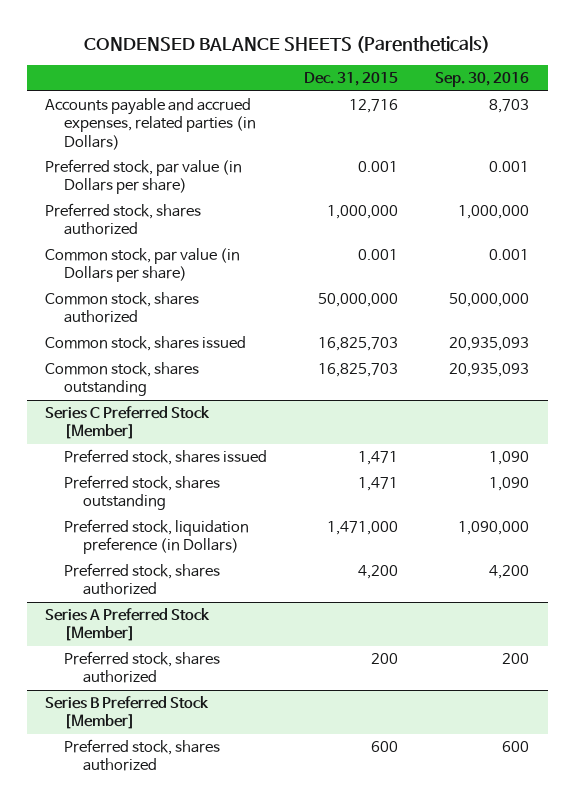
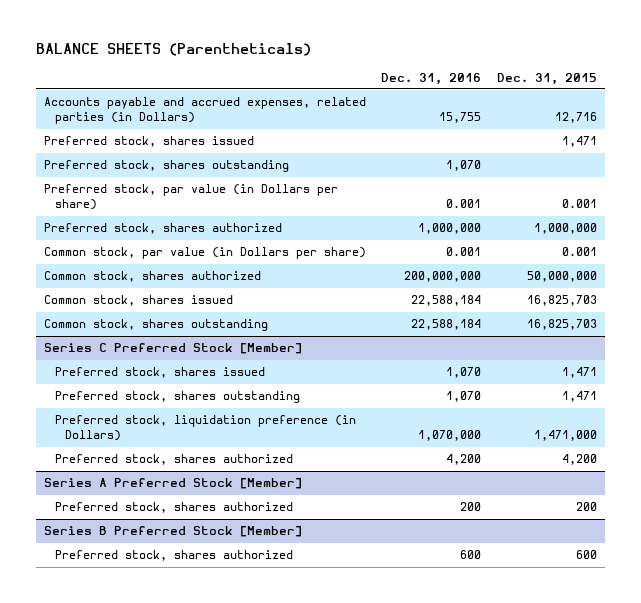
[84,35,491,53] CONDENSED BALANCE SHEETS (Parentheticals) -> [35,42,311,56] BALANCE SHEETS (Parentheticals)
[435,72,530,88] Sep. 30, 2016 -> none
none -> [381,72,482,85] Dec. 31, 2016
none -> [43,136,254,148] Preferred stock, shares issued
none -> [43,160,289,173] Preferred stock, shares outstanding

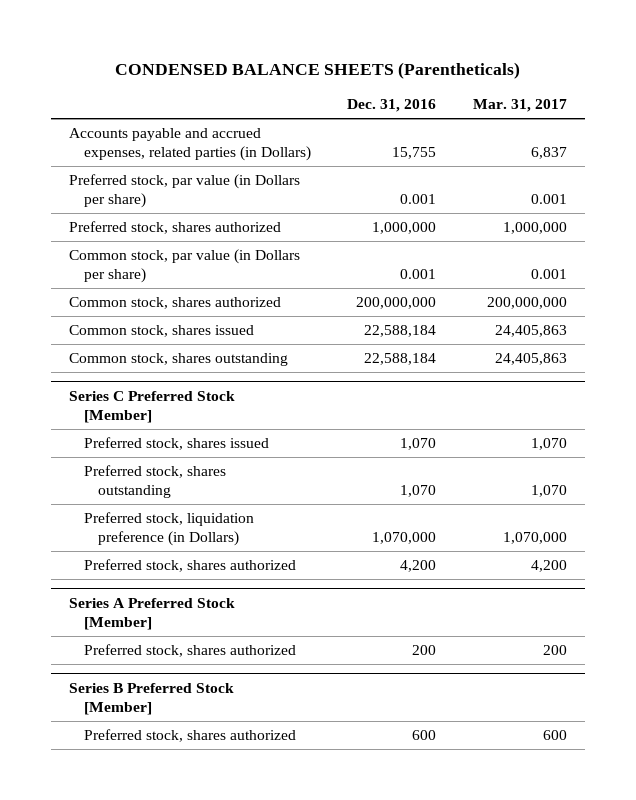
[35,42,311,56] BALANCE SHEETS (Parentheticals) -> [115,61,521,79] CONDENSED BALANCE SHEETS (Parentheticals)
[497,72,598,85] Dec. 31, 2015 -> none
none -> [473,99,568,113] Mar. 31, 2017
[43,136,254,148] Preferred stock, shares issued -> none
[43,160,289,173] Preferred stock, shares outstanding -> none

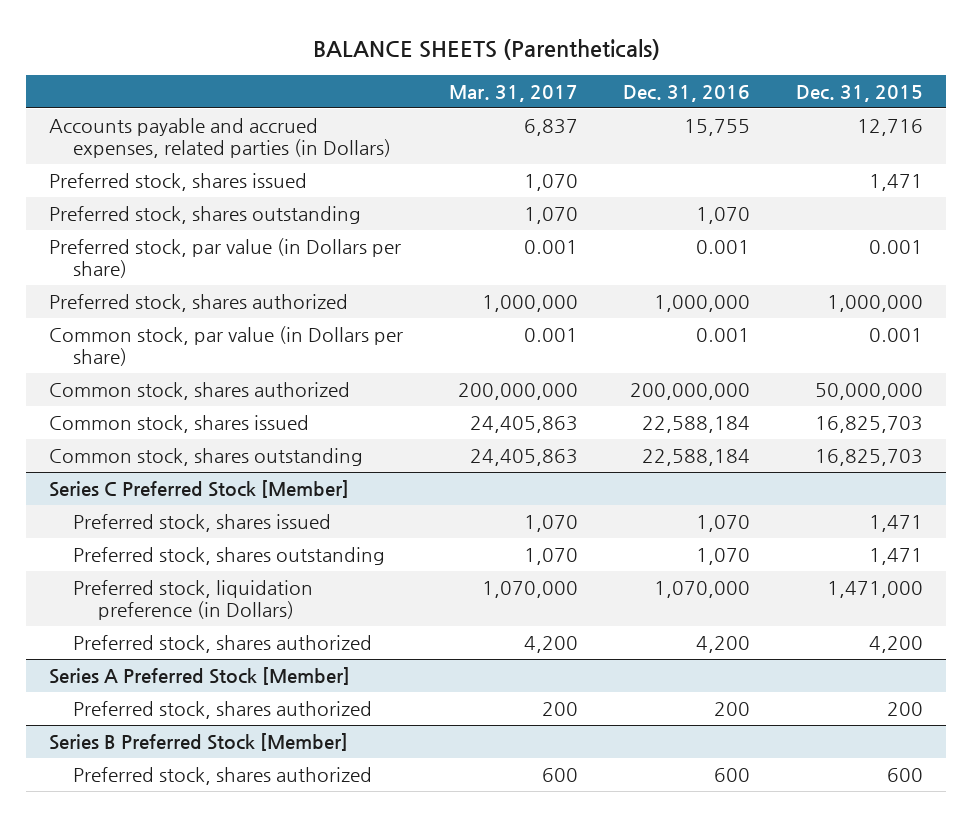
[115,61,521,79] CONDENSED BALANCE SHEETS (Parentheticals) -> [313,38,661,60] BALANCE SHEETS (Parentheticals)
none -> [796,85,924,103] Dec. 31, 2015
none -> [48,173,307,192] Preferred stock, shares issued
none -> [48,206,361,225] Preferred stock, shares outstanding

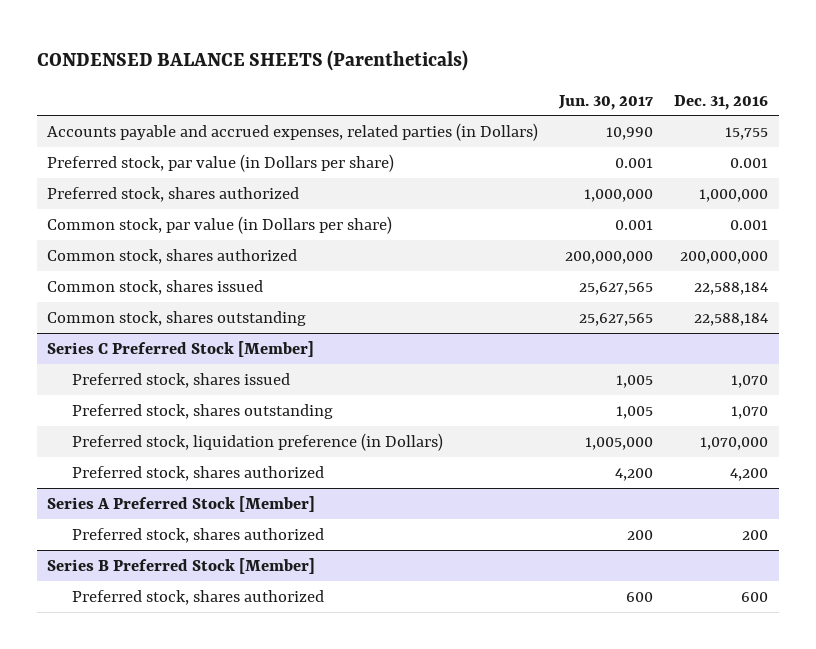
[313,38,661,60] BALANCE SHEETS (Parentheticals) -> [36,50,468,72] CONDENSED BALANCE SHEETS (Parentheticals)
[448,85,578,103] Mar. 31, 2017 -> none
[796,85,924,103] Dec. 31, 2015 -> none
none -> [558,94,654,110] Jun. 30, 2017
[48,173,307,192] Preferred stock, shares issued -> none
[48,206,361,225] Preferred stock, shares outstanding -> none

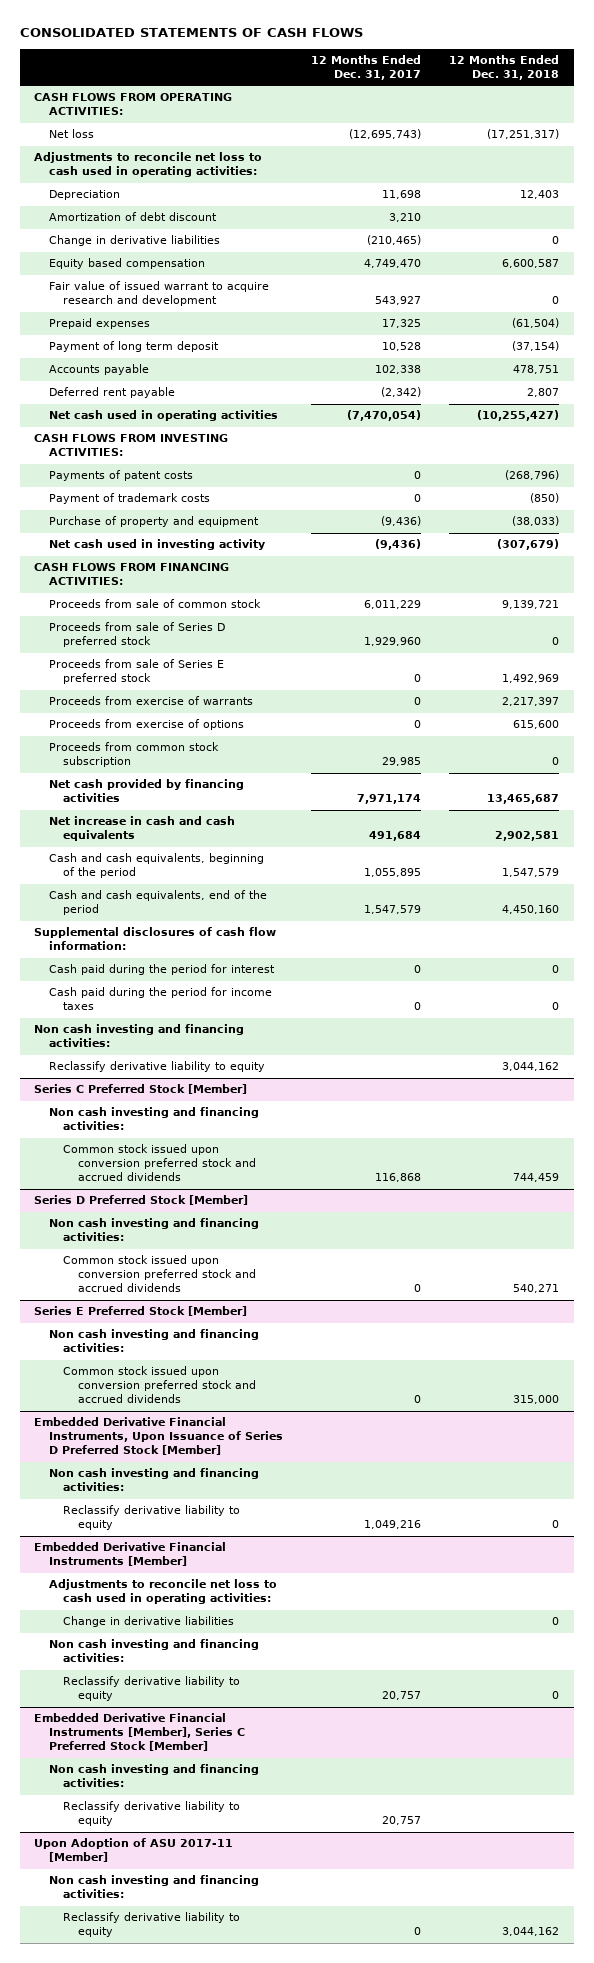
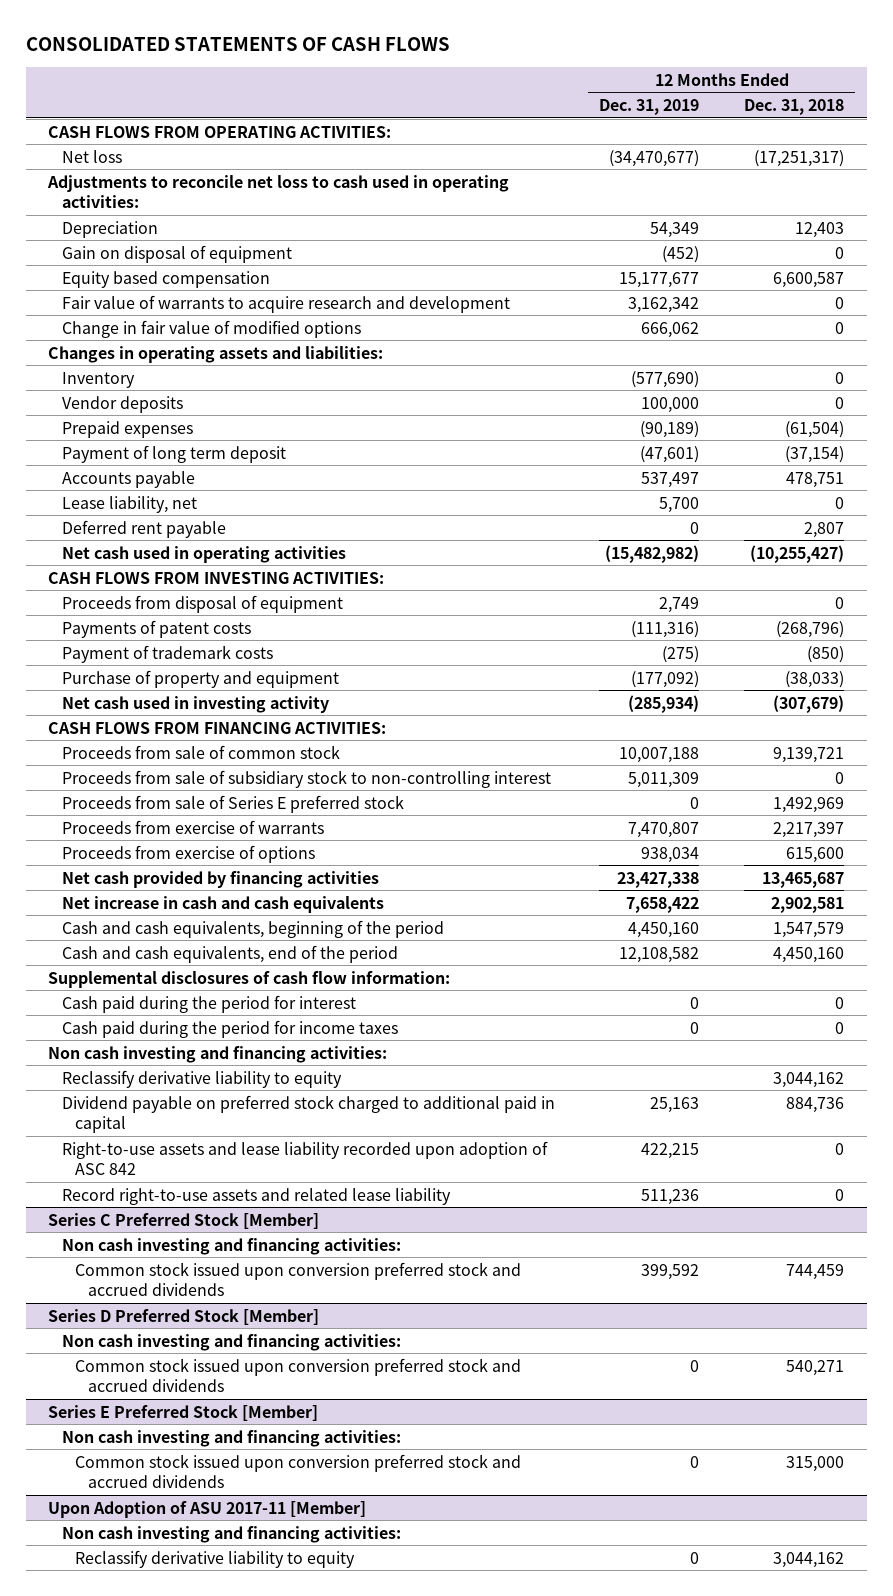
[311,54,422,80] 12 Months Ended Dec. 31, 2017 -> none
none -> [599,98,700,115] Dec. 31, 2019
[48,212,217,222] Amortization of debt discount -> none
[48,235,220,247] Change in derivative liabilities -> none
none -> [61,244,292,263] Gain on disposal of equipment
[48,281,269,307] Fair value of issued warrant to acquire research and development -> [61,294,510,313] Fair value of warrants to acquire research and development
none -> [61,319,361,338] Change in fair value of modified options
none -> [48,345,384,363] Changes in operating assets and liabilities:
none -> [61,371,135,388] Inventory
none -> [61,395,183,413] Vendor deposits
none -> [61,495,197,513] Lease liability, net
none -> [61,594,343,613] Proceeds from disposal of equipment
[48,622,225,648] Proceeds from sale of Series D preferred stock -> none
none -> [61,769,551,788] Proceeds from sale of subsidiary stock to non-controlling interest
[48,742,219,768] Proceeds from common stock subscription -> none
none -> [61,1094,555,1134] Dividend payable on preferred stock charged to additional paid in capital
none -> [61,1140,548,1176] Right-to-use assets and lease liability recorded upon adoption of ASC 842
none -> [61,1187,451,1205] Record right-to-use assets and related lease liability
[34,1417,283,1456] Embedded Derivative Financial Instruments, Upon Issuance of Series D Preferred Stock [Member] -> none
[48,1468,259,1492] Non cash investing and financing activities: -> none
[63,1505,241,1531] Reclassify derivative liability to equity -> none
[34,1542,227,1567] Embedded Derivative Financial Instruments [Member] -> none
[48,1579,277,1605] Adjustments to reconcile net loss to cash used in operating activities: -> none
[63,1616,235,1628] Change in derivative liabilities -> none
[48,1639,259,1663] Non cash investing and financing activities: -> none
[63,1676,241,1702] Reclassify derivative liability to equity -> none
[34,1713,245,1752] Embedded Derivative Financial Instruments [Member], Series C Preferred Stock [Member] -> none
[48,1764,259,1788] Non cash investing and financing activities: -> none
[63,1801,241,1827] Reclassify derivative liability to equity -> none

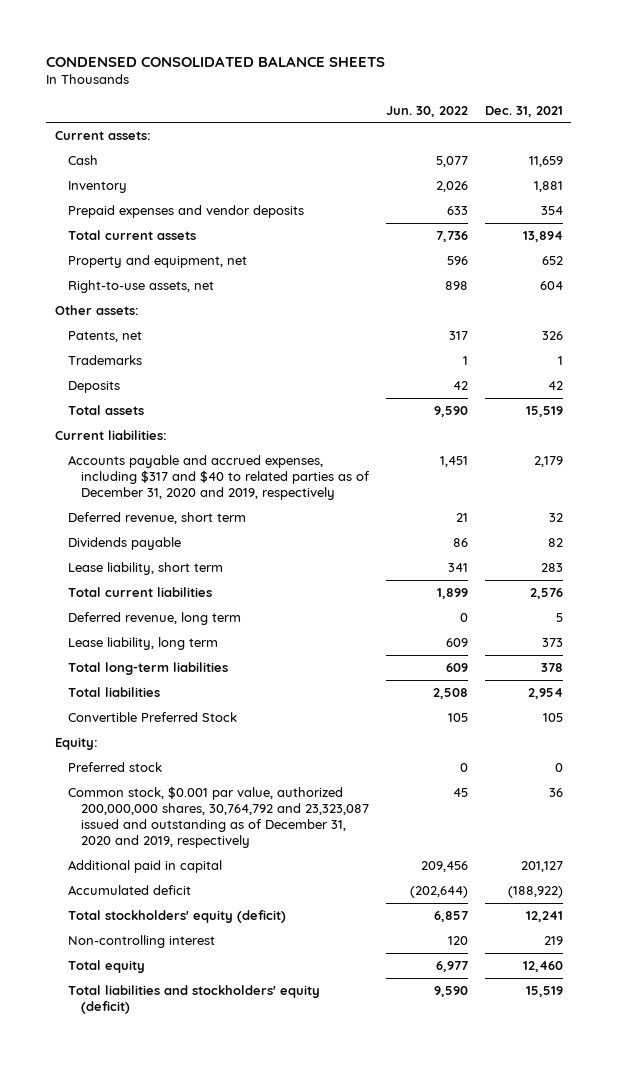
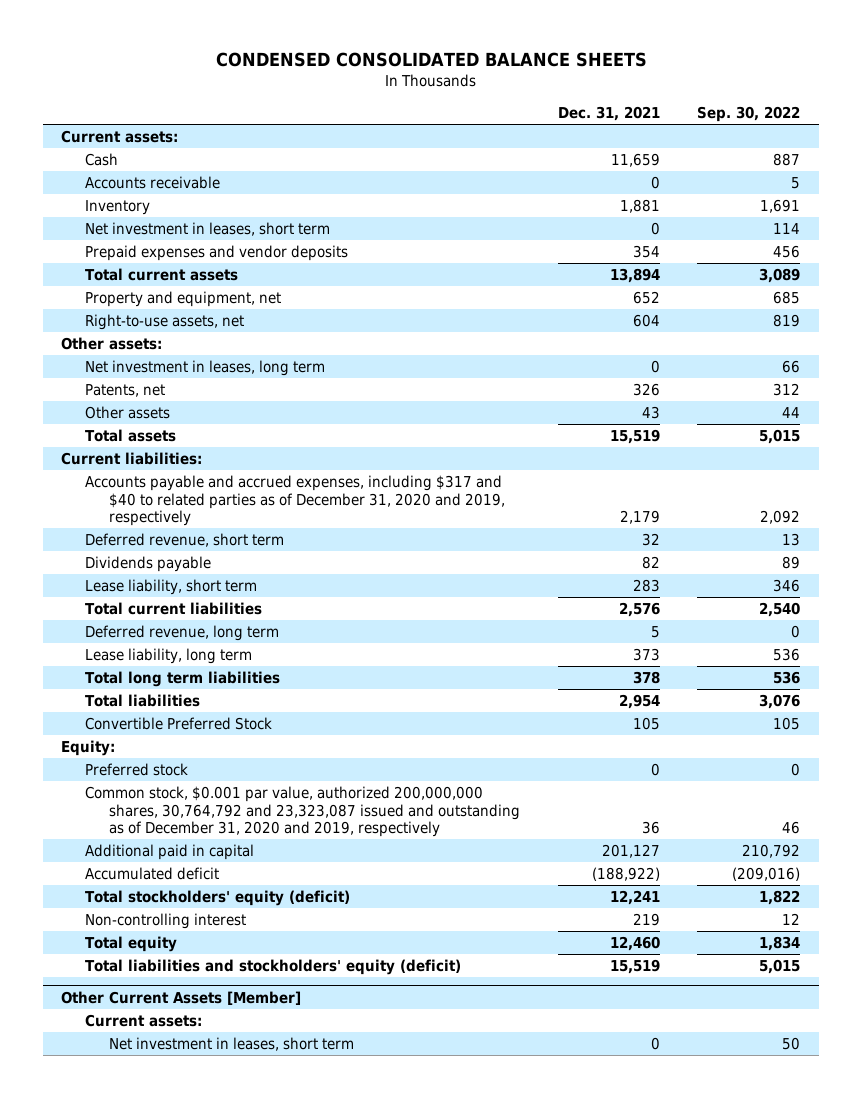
[385,105,468,117] Jun. 30, 2022 -> none
none -> [697,106,801,123] Sep. 30, 2022
none -> [85,175,221,189] Accounts receivable
none -> [85,221,331,236] Net investment in leases, short term
none -> [85,359,326,376] Net investment in leases, long term
[67,355,142,366] Trademarks -> none
[67,381,120,394] Deposits -> none
none -> [85,405,171,419] Other assets
[67,662,228,676] Total long-term liabilities -> [85,670,281,687] Total long term liabilities
none -> [61,990,302,1005] Other Current Assets [Member]
none -> [85,1013,203,1027] Current assets:
none -> [108,1036,354,1051] Net investment in leases, short term

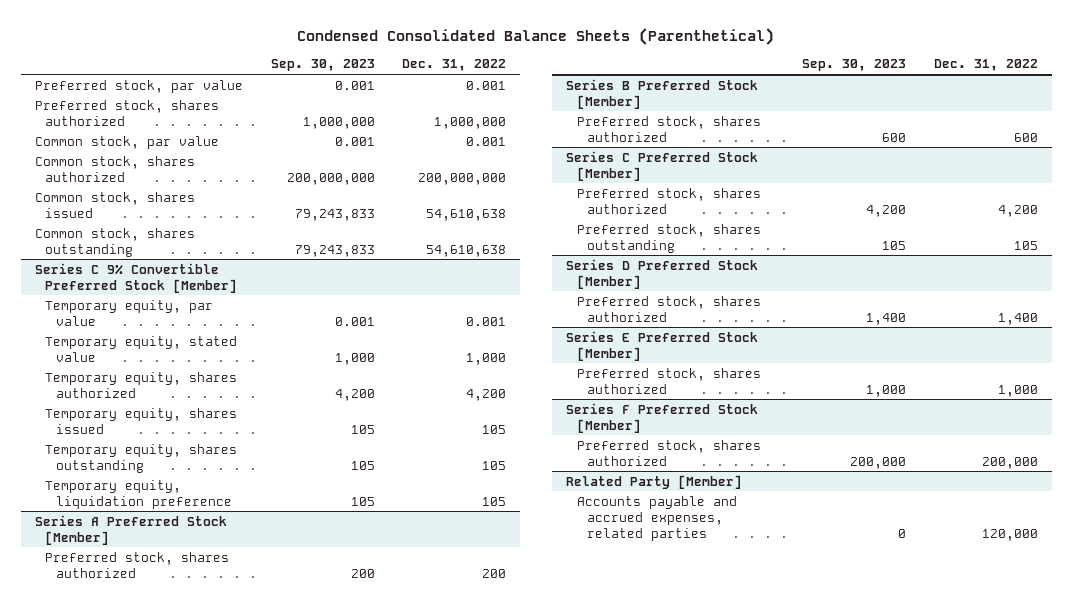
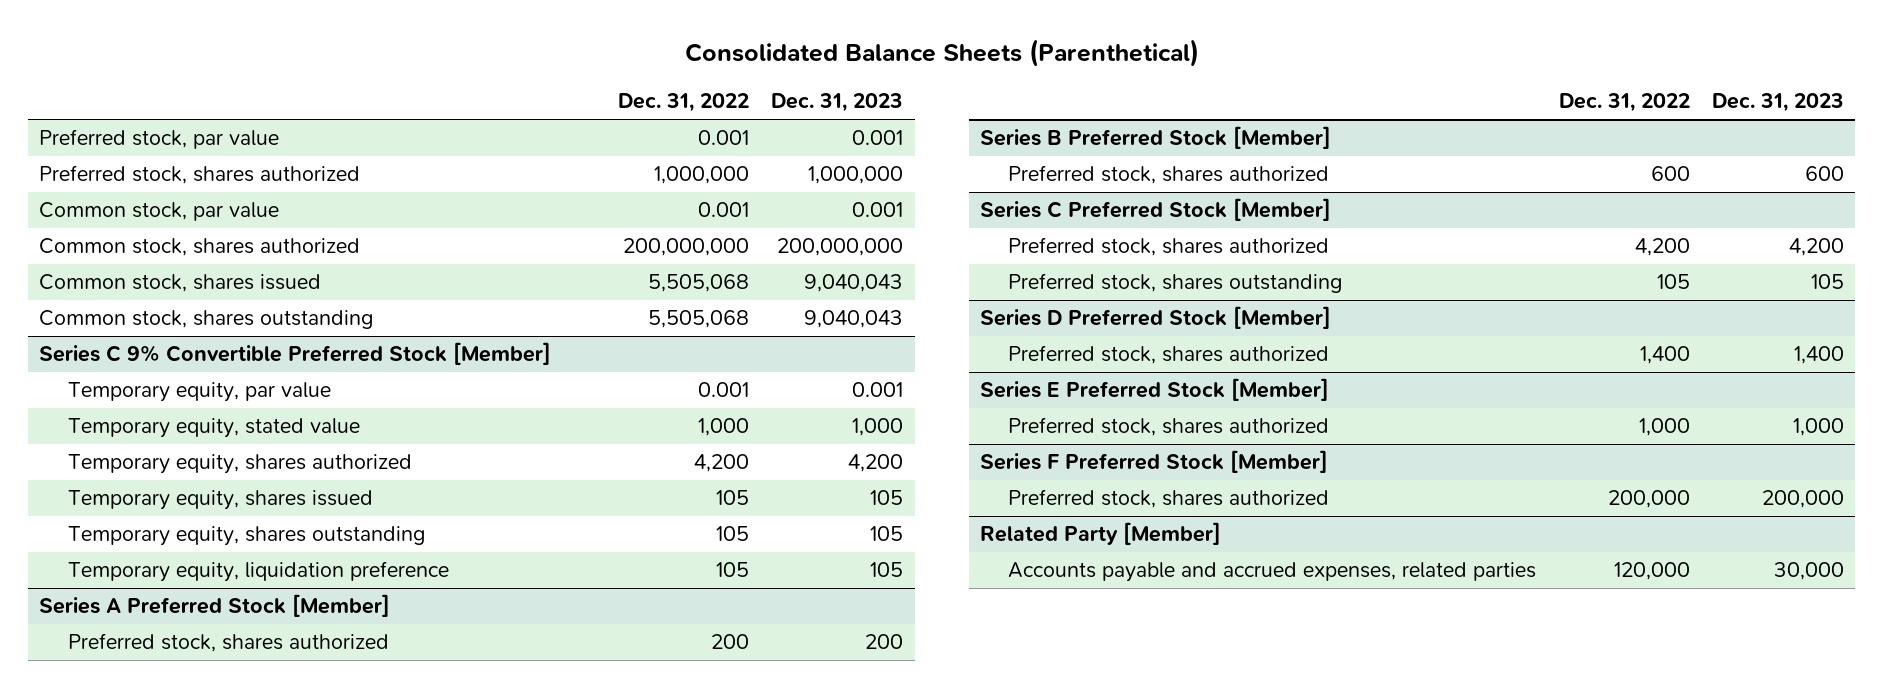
[297,27,775,45] Condensed Consolidated Balance Sheets (Parenthetical) -> [684,39,1199,68] Consolidated Balance Sheets (Parenthetical)
[270,59,375,72] Sep. 30, 2023 -> none
none -> [771,93,904,113] Dec. 31, 2023
[426,208,507,221] 54,610,638 -> [648,274,750,293] 5,505,068
[426,244,507,257] 54,610,638 -> [648,310,750,329] 5,505,068

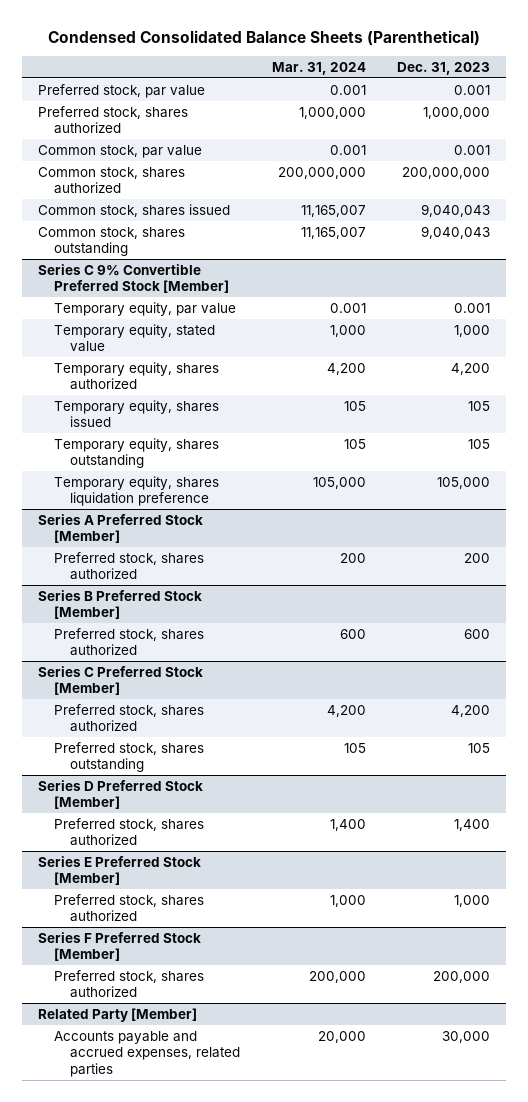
[684,39,1199,68] Consolidated Balance Sheets (Parenthetical) -> [48,29,481,46] Condensed Consolidated Balance Sheets (Parenthetical)
[618,93,750,113] Dec. 31, 2022 -> none
none -> [271,61,366,75] Mar. 31, 2024
[67,561,449,583] Temporary equity, liquidation preference -> [54,475,220,507] Temporary equity, shares liquidation preference
[870,562,904,578] 105 -> [437,476,491,489] 105,000

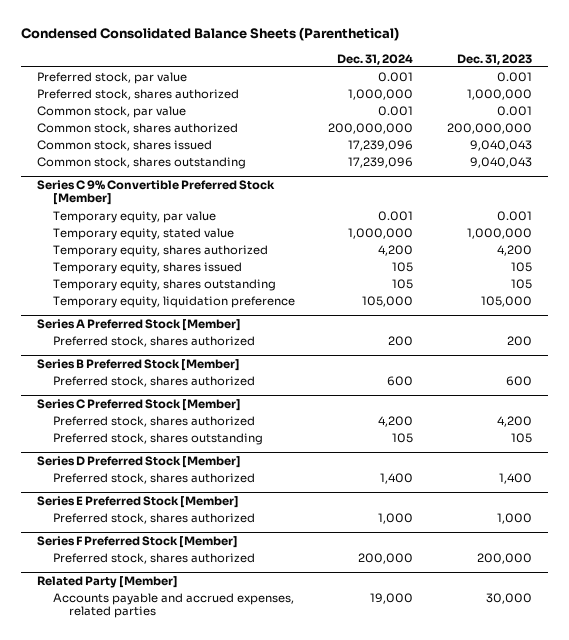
[271,61,366,75] Mar. 31, 2024 -> none
none -> [337,53,414,65] Dec. 31, 2024
[454,324,491,337] 1,000 -> [466,227,532,239] 1,000,000
[54,475,220,507] Temporary equity, shares liquidation preference -> [53,295,296,308] Temporary equity, liquidation preference

